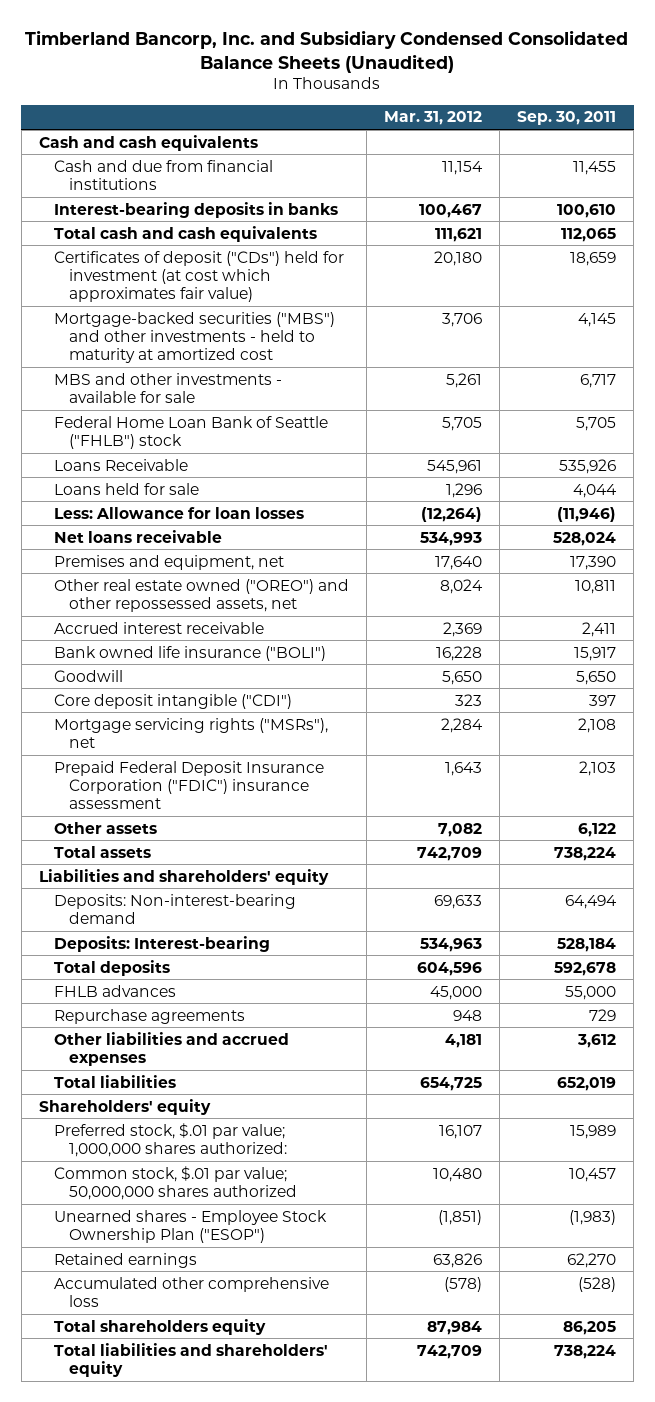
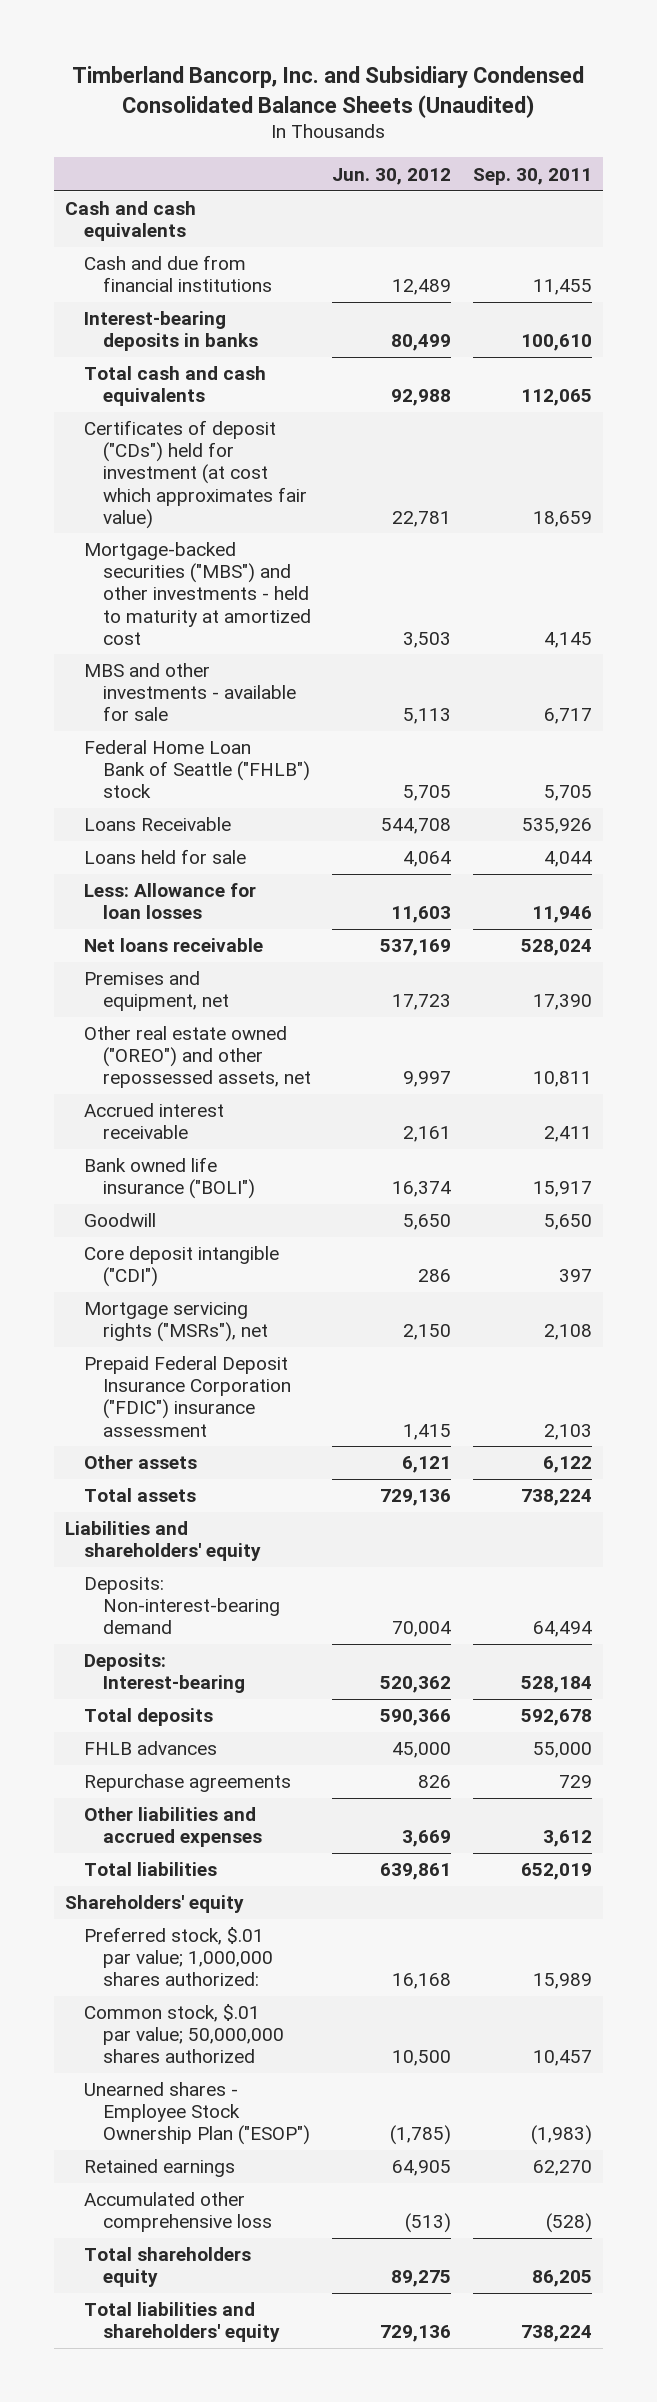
[384,111,483,126] Mar. 31, 2012 -> none
none -> [332,167,452,185] Jun. 30, 2012
[557,506,617,522] (11,946) -> [531,906,592,924] 11,946

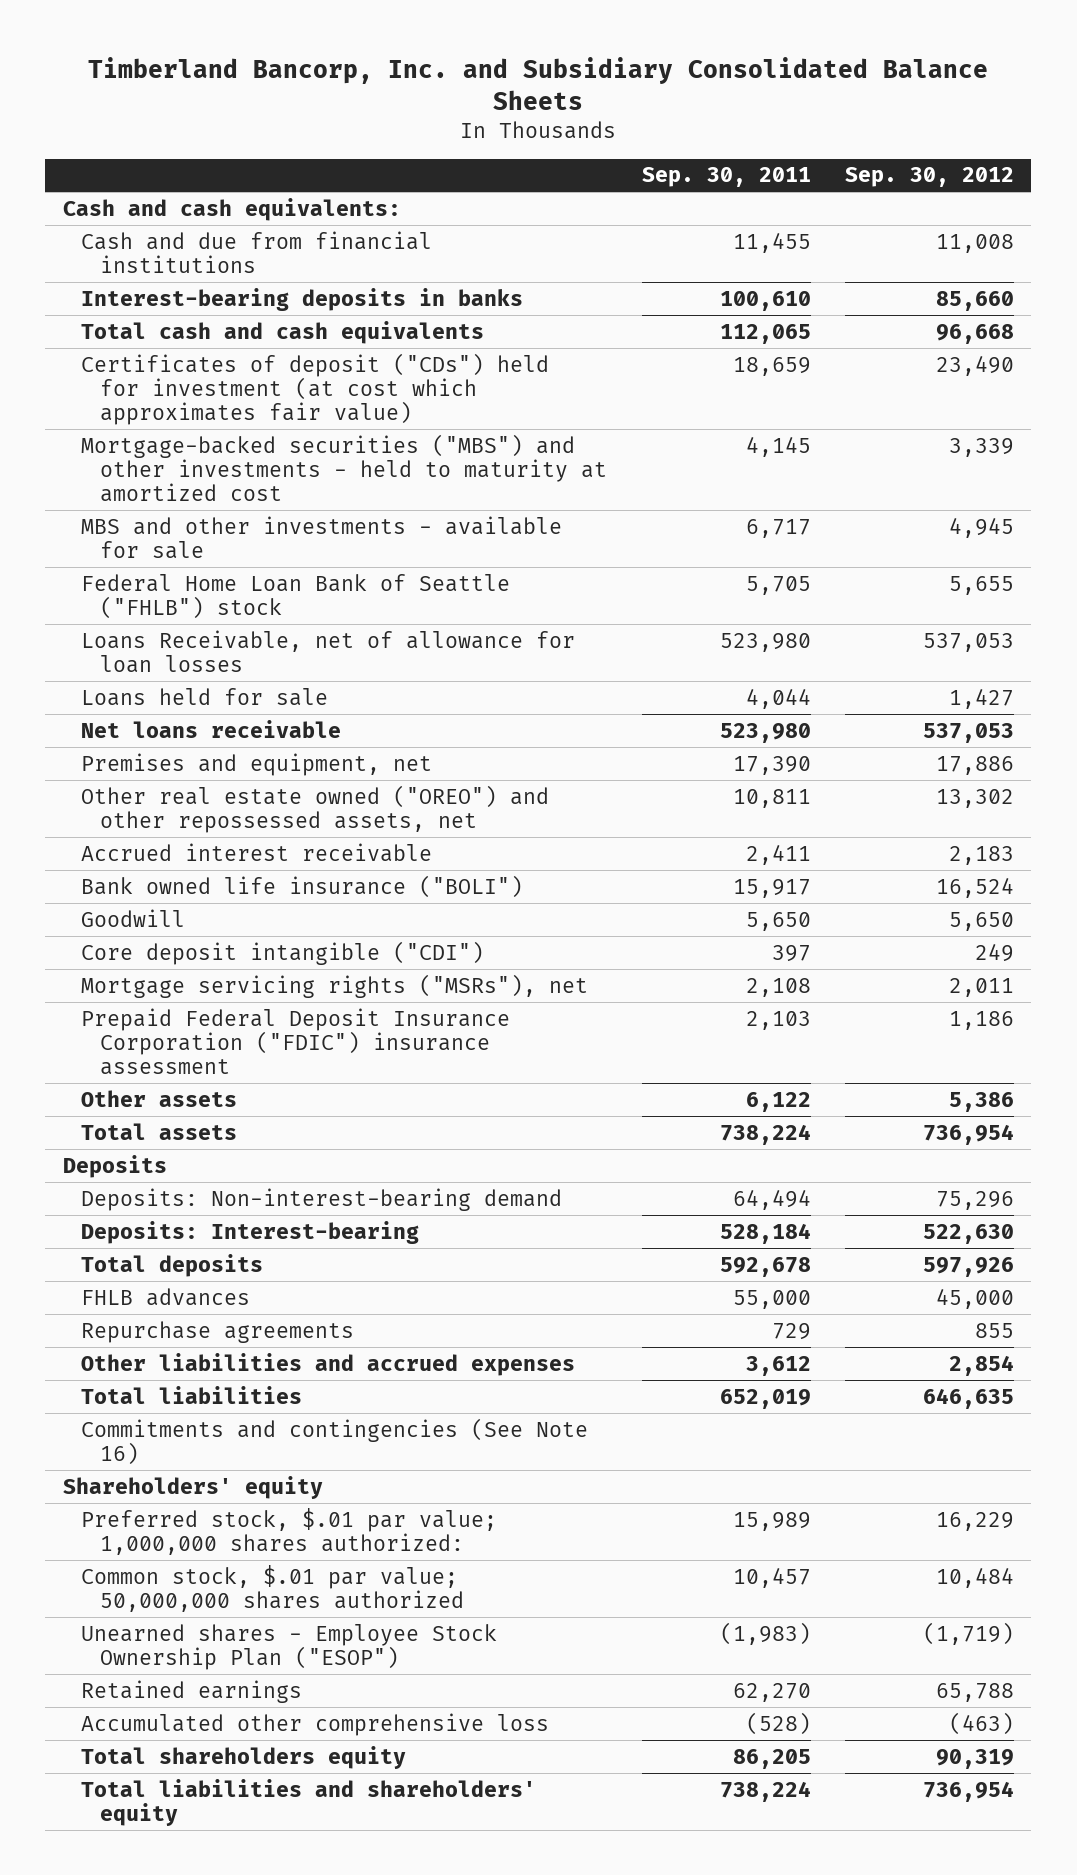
[72,66,585,118] Timberland Bancorp, Inc. and Subsidiary Condensed Consolidated Balance Sheets (Unaudited) -> [88,56,989,110] Timberland Bancorp, Inc. and Subsidiary Consolidated Balance Sheets
[332,167,452,185] Jun. 30, 2012 -> none
none -> [845,167,1015,188] Sep. 30, 2012
[64,201,196,242] Cash and cash equivalents -> [62,197,401,221] Cash and cash equivalents:
[83,817,231,832] Loans Receivable -> none
none -> [81,629,576,673] Loans Receivable, net of allowance for loan losses
[83,883,256,920] Less: Allowance for loan losses -> none
[520,939,592,957] 528,024 -> [719,722,811,743] 523,980
[64,1521,261,1562] Liabilities and shareholders' equity -> none
none -> [62,1154,167,1178] Deposits
none -> [81,1417,589,1465] Commitments and contingencies (See Note 16)

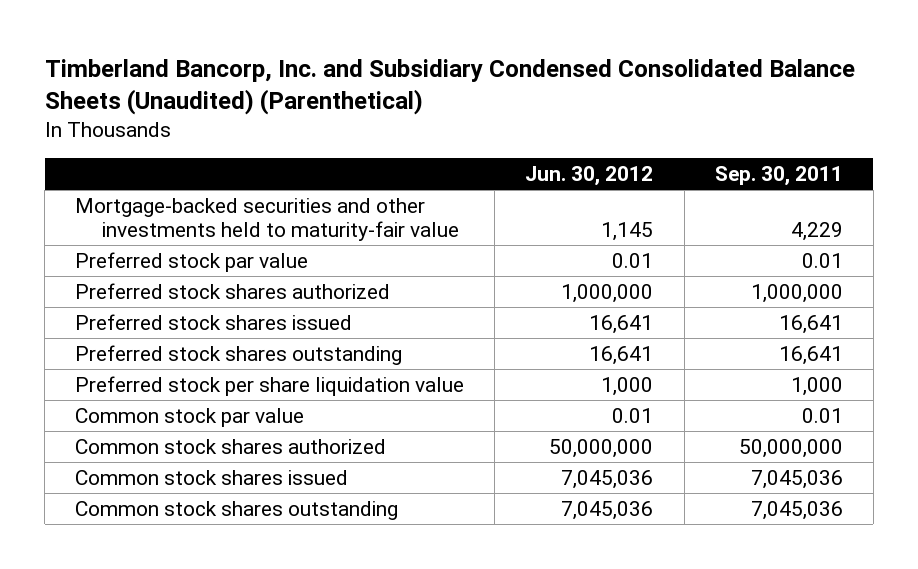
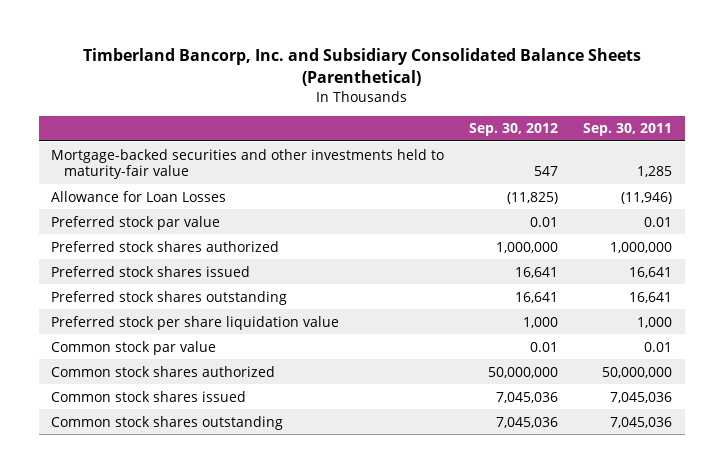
[44,58,855,116] Timberland Bancorp, Inc. and Subsidiary Condensed Consolidated Balance Sheets (Unaudited) (Parenthetical) -> [82,47,641,86] Timberland Bancorp, Inc. and Subsidiary Consolidated Balance Sheets (Parenthetical)
[525,165,654,186] Jun. 30, 2012 -> none
none -> [469,123,559,137] Sep. 30, 2012
[790,222,843,242] 4,229 -> [637,166,673,178] 1,285
none -> [51,190,227,202] Allowance for Loan Losses

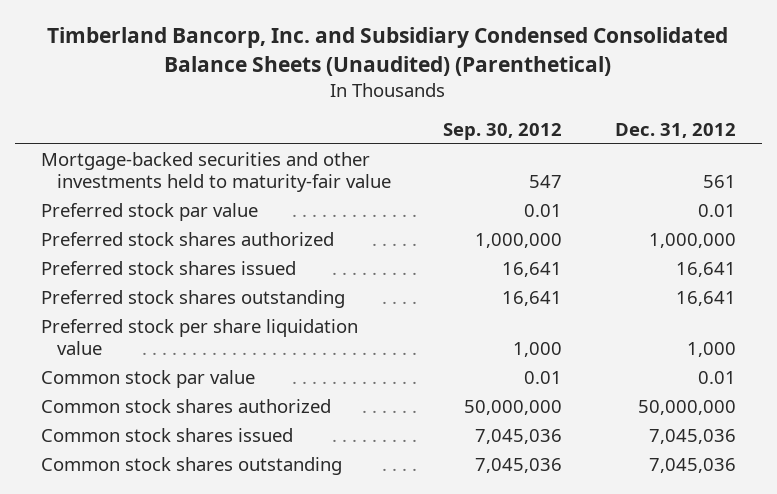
[82,47,641,86] Timberland Bancorp, Inc. and Subsidiary Consolidated Balance Sheets (Parenthetical) -> [47,27,729,76] Timberland Bancorp, Inc. and Subsidiary Condensed Consolidated Balance Sheets (Unaudited) (Parenthetical)
[583,123,673,137] Sep. 30, 2011 -> none
none -> [614,122,736,138] Dec. 31, 2012
[51,190,227,202] Allowance for Loan Losses -> none

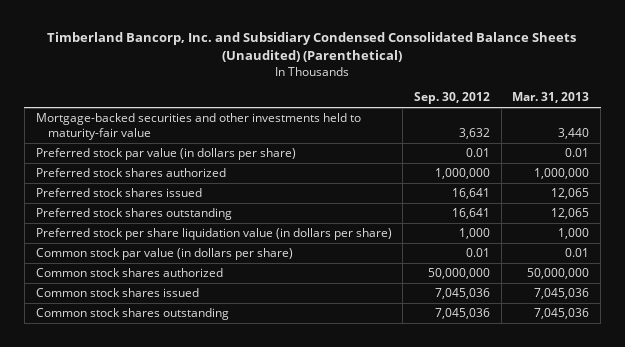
[614,122,736,138] Dec. 31, 2012 -> none
none -> [512,92,590,104] Mar. 31, 2013
[529,175,563,189] 547 -> [458,127,490,139] 3,632
[41,202,259,221] Preferred stock par value -> [35,148,296,161] Preferred stock par value (in dollars per share)
[41,318,359,356] Preferred stock per share liquidation value -> [35,228,392,241] Preferred stock per share liquidation value (in dollars per share)
[41,369,256,388] Common stock par value -> [35,248,293,261] Common stock par value (in dollars per share)

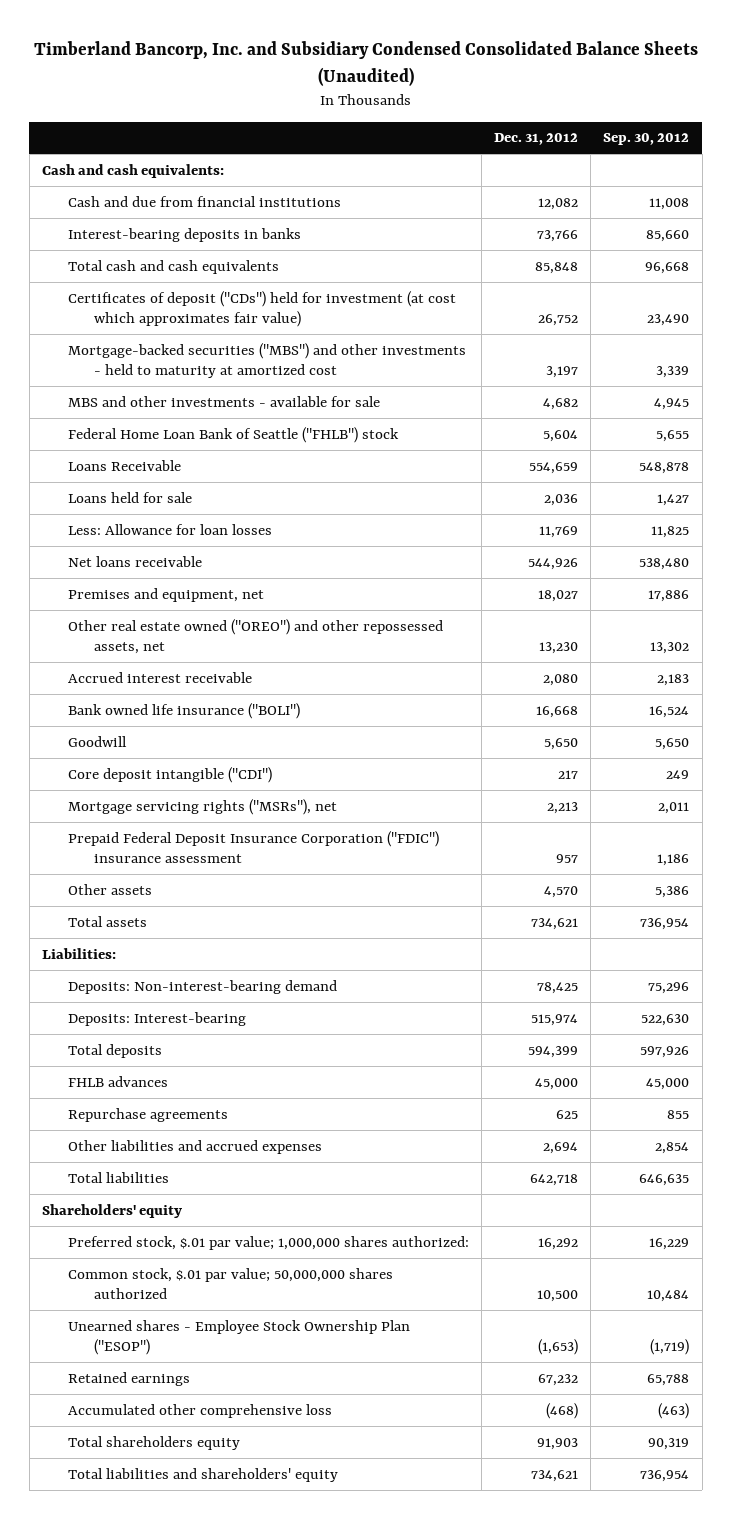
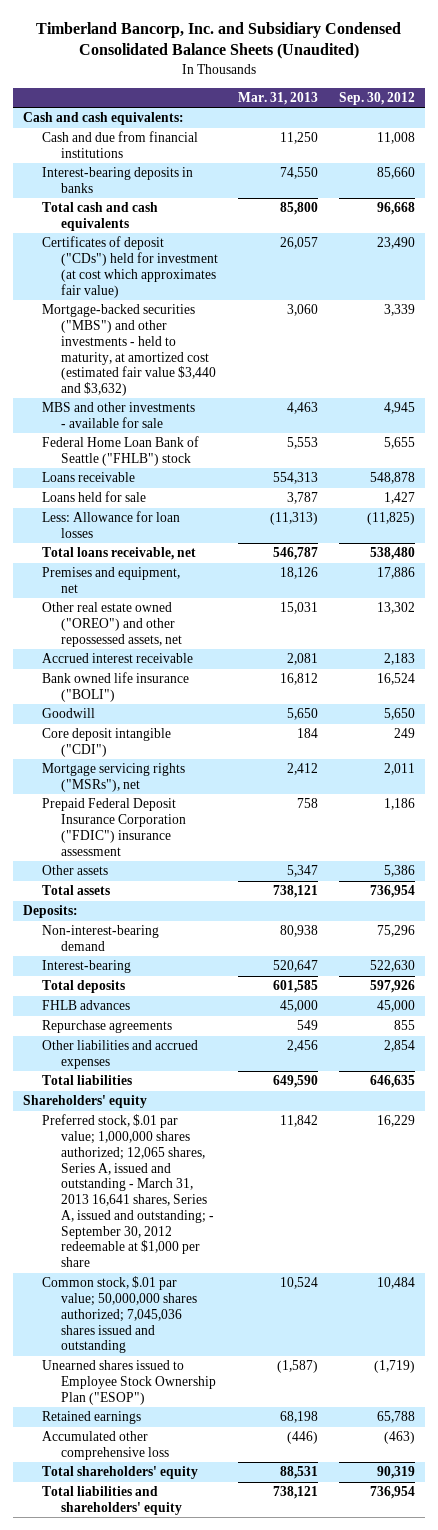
[494,133,579,146] Dec. 31, 2012 -> none
none -> [238,91,319,105] Mar. 31, 2013
[67,342,466,379] Mortgage-backed securities ("MBS") and other investments - held to maturity at amortized cost -> [42,304,216,397] Mortgage-backed securities ("MBS") and other investments - held to maturity, at amortized cost (estimated fair value $3,440 and $3,632)
[67,459,181,471] Loans Receivable -> [42,472,136,483] Loans receivable
[651,525,690,538] 11,825 -> [366,512,415,526] (11,825)
[67,555,202,567] Net loans receivable -> [42,547,197,561] Total loans receivable, net
[41,947,116,959] Liabilities: -> none
none -> [23,905,79,919] Deposits:
[67,979,337,994] Deposits: Non-interest-bearing demand -> [42,925,160,951] Non-interest-bearing demand
[67,1011,246,1026] Deposits: Interest-bearing -> [42,960,132,974] Interest-bearing
[67,1235,469,1250] Preferred stock, $.01 par value; 1,000,000 shares authorized: -> [42,1114,214,1268] Preferred stock, $.01 par value; 1,000,000 shares authorized; 12,065 shares, Series A, issued and outstanding - March 31, 2013 16,641 shares, Series A, issued and outstanding; - September 30, 2012 redeemable at $1,000 per share
[67,1267,393,1300] Common stock, $.01 par value; 50,000,000 shares authorized -> [42,1276,197,1354] Common stock, $.01 par value; 50,000,000 shares authorized; 7,045,036 shares issued and outstanding
[67,1319,410,1356] Unearned shares - Employee Stock Ownership Plan ("ESOP") -> [42,1360,216,1405] Unearned shares issued to Employee Stock Ownership Plan ("ESOP")
[67,1435,240,1450] Total shareholders equity -> [42,1466,199,1480] Total shareholders' equity

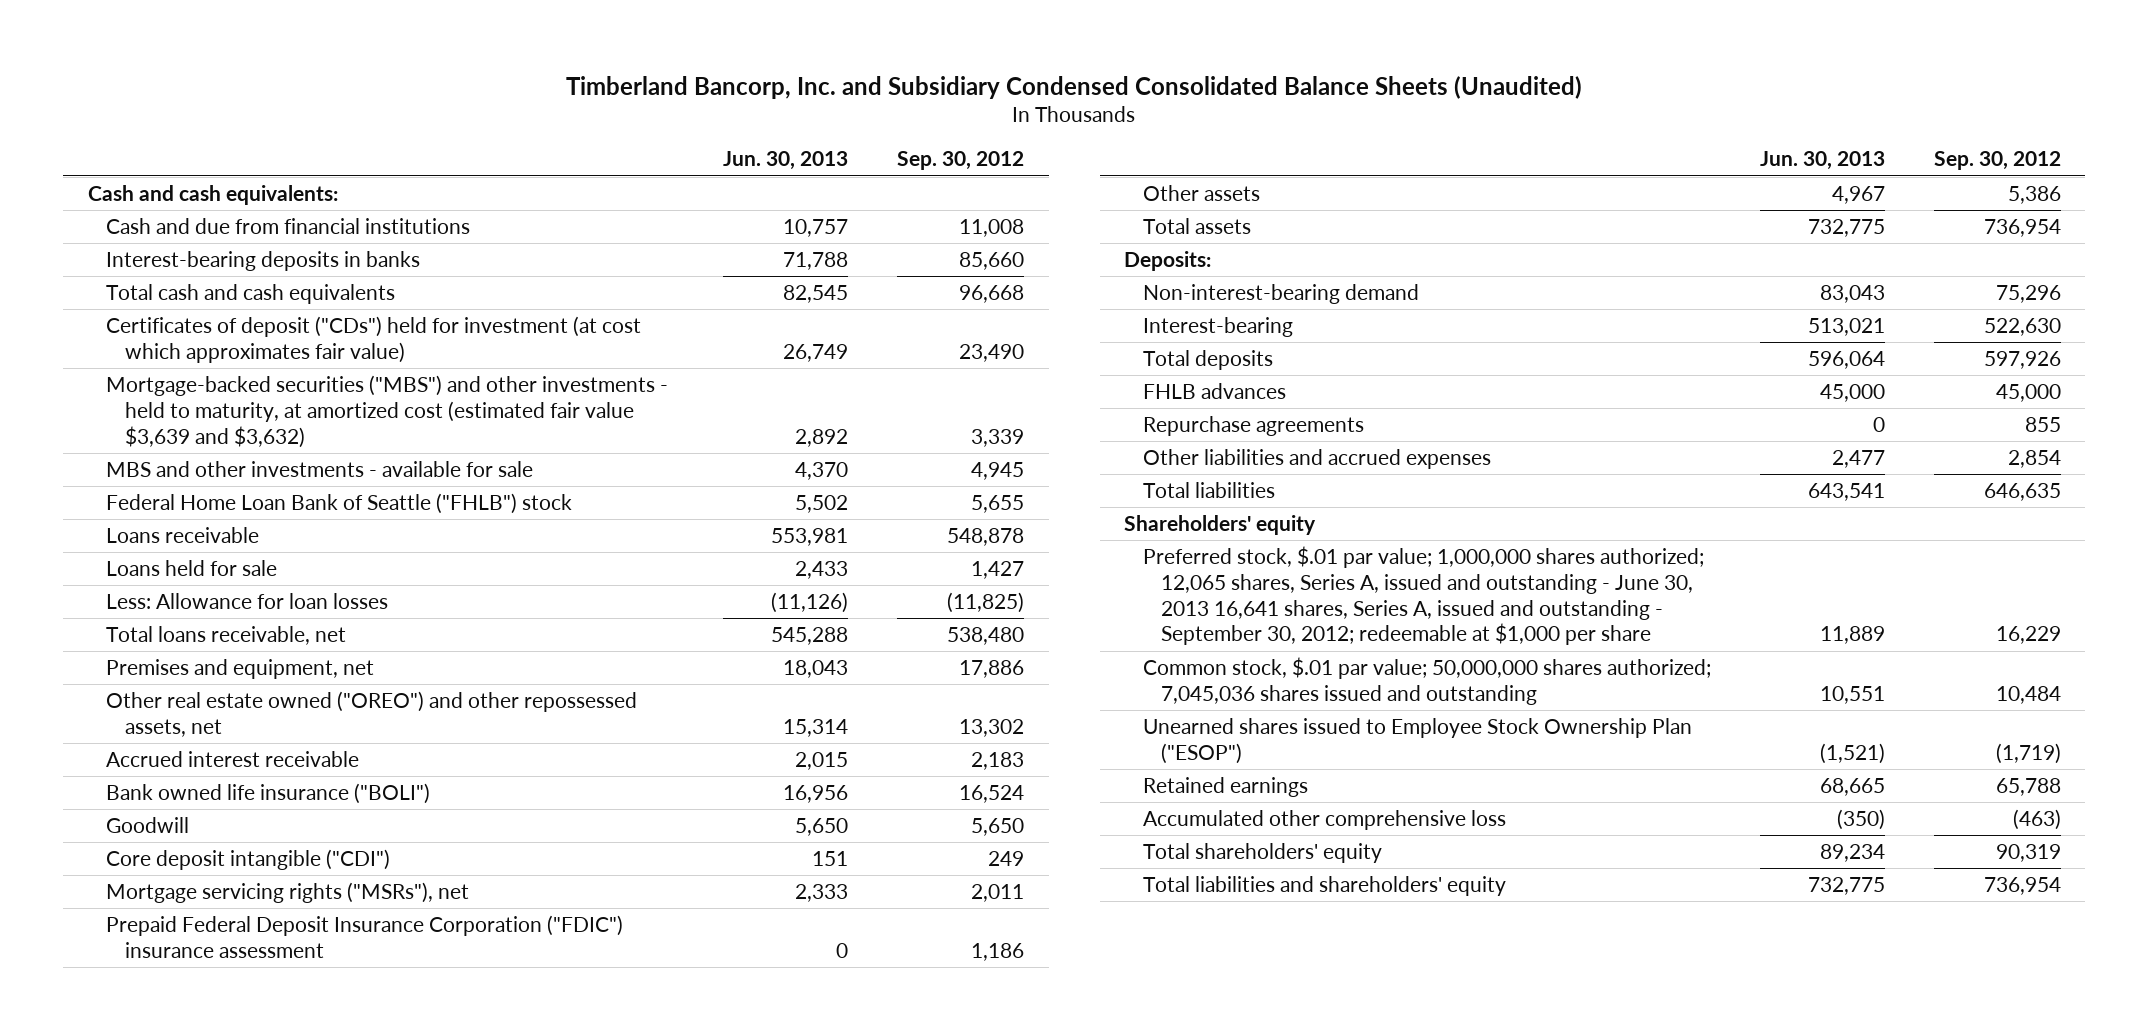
[238,91,319,105] Mar. 31, 2013 -> none
none -> [723,151,849,171] Jun. 30, 2013
[42,304,216,397] Mortgage-backed securities ("MBS") and other investments - held to maturity, at amortized cost (estimated fair value $3,440 and $3,632) -> [106,374,669,448] Mortgage-backed securities ("MBS") and other investments - held to maturity, at amortized cost (estimated fair value $3,639 and $3,632)
[42,1114,214,1268] Preferred stock, $.01 par value; 1,000,000 shares authorized; 12,065 shares, Series A, issued and outstanding - March 31, 2013 16,641 shares, Series A, issued and outstanding; - September 30, 2012 redeemable at $1,000 per share -> [1142,545,1704,646] Preferred stock, $.01 par value; 1,000,000 shares authorized; 12,065 shares, Series A, issued and outstanding - June 30, 2013 16,641 shares, Series A, issued and outstanding - September 30, 2012; redeemable at $1,000 per share

